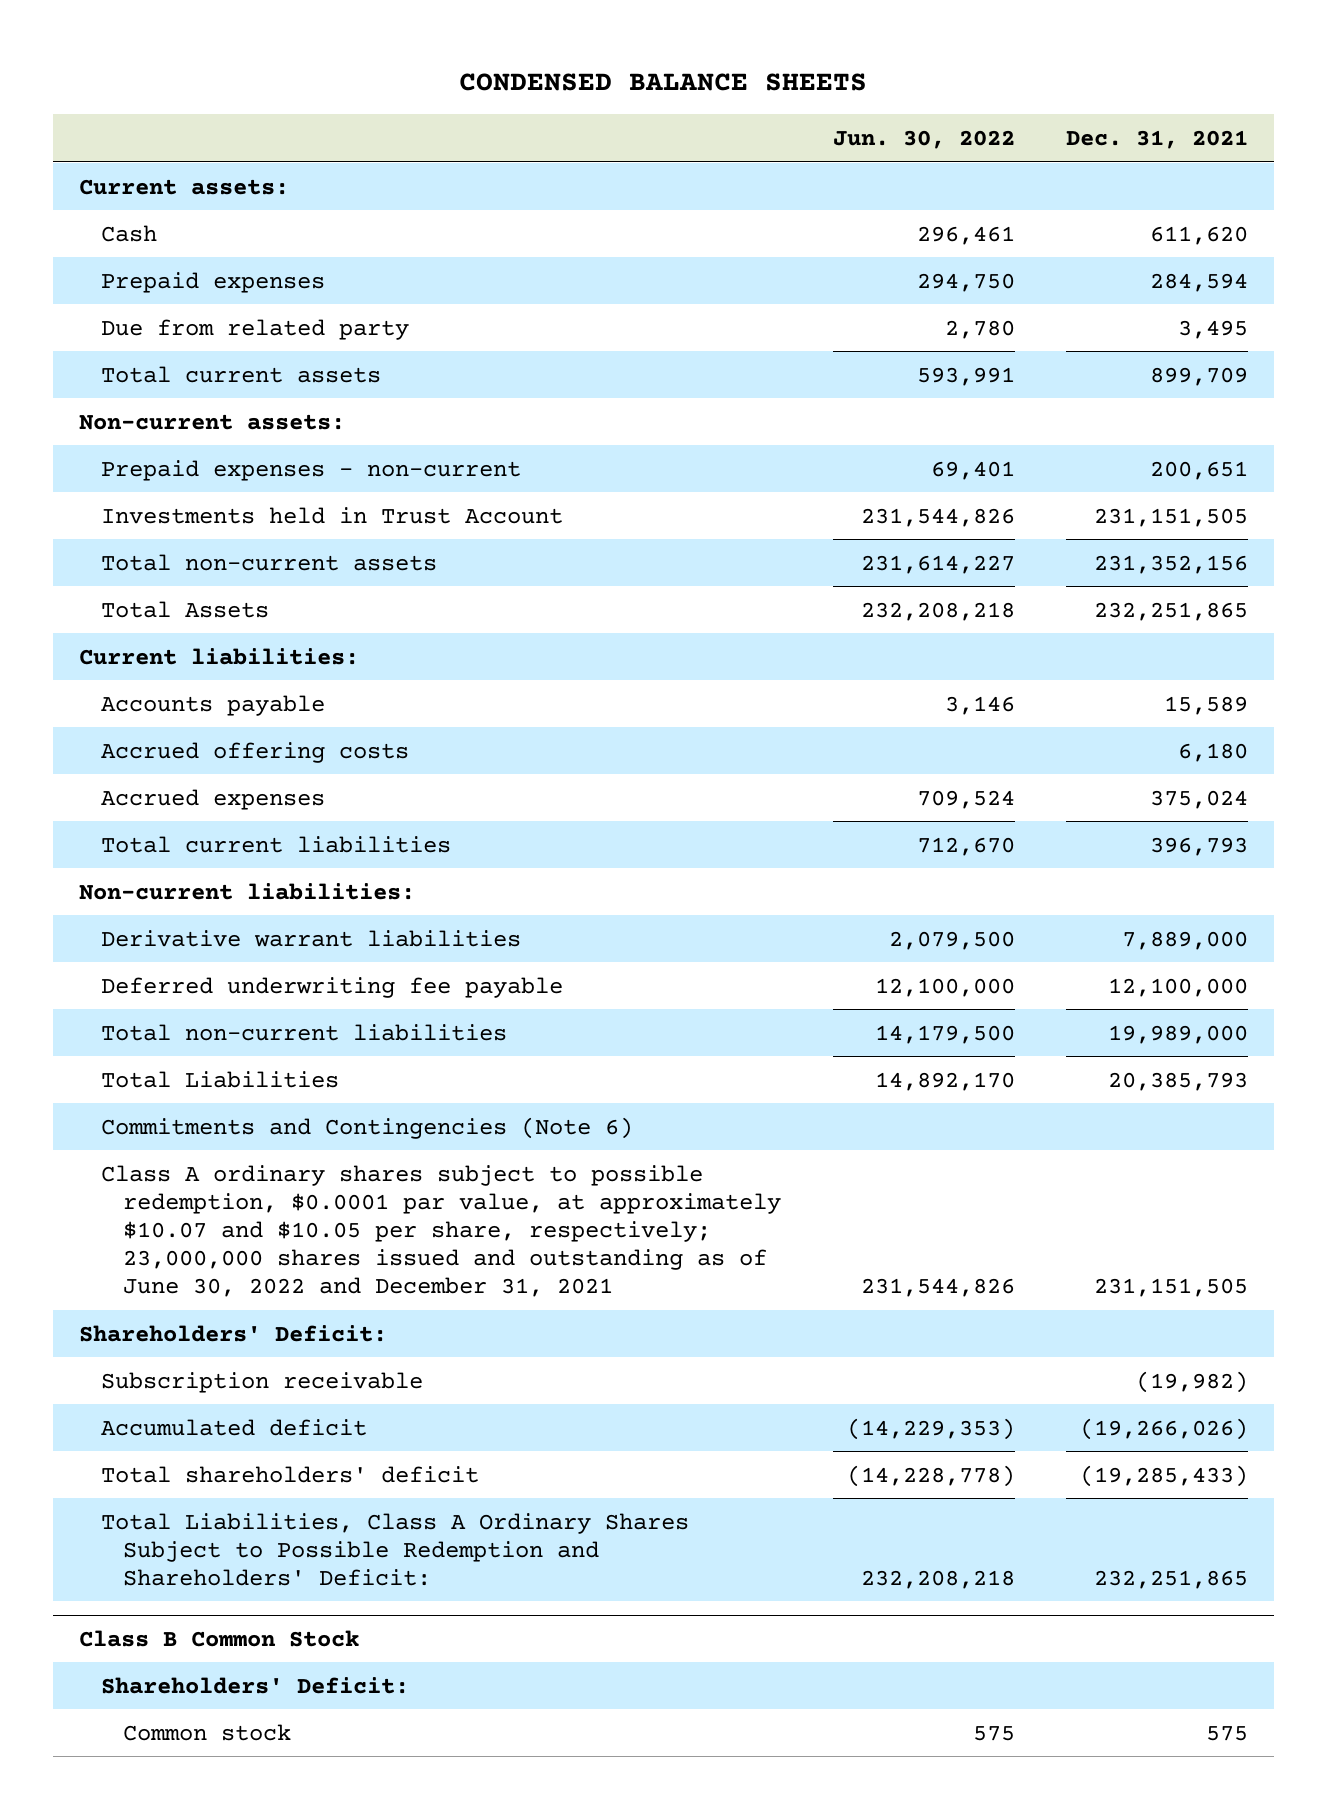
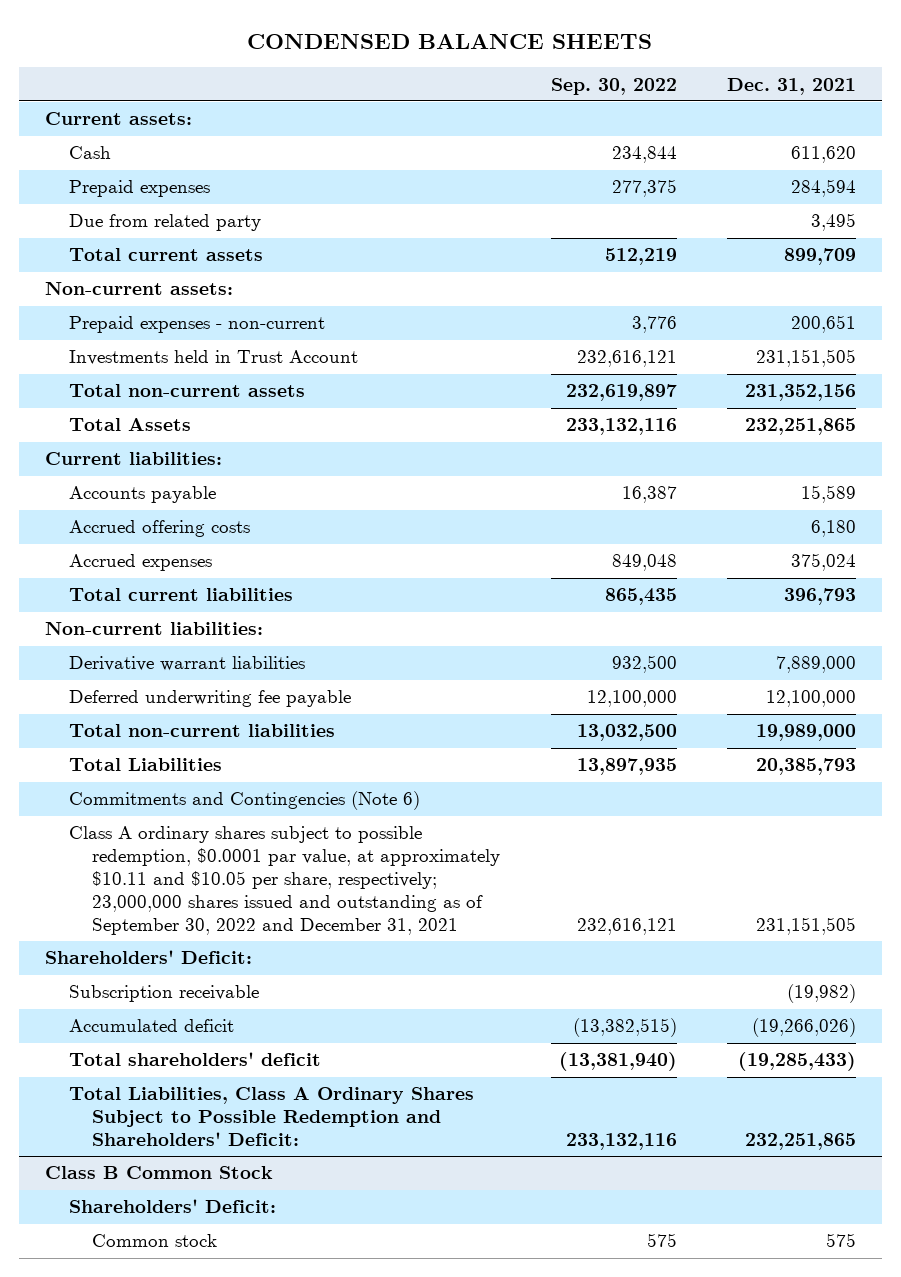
[832,130,1015,150] Jun. 30, 2022 -> none
none -> [550,77,677,95] Sep. 30, 2022
[100,1164,781,1298] Class A ordinary shares subject to possible redemption, $0.0001 par value, at approximately $10.07 and $10.05 per share, respectively; 23,000,000 shares issued and outstanding as of June 30, 2022 and December 31, 2021 -> [68,826,501,936] Class A ordinary shares subject to possible redemption, $0.0001 par value, at approximately $10.11 and $10.05 per share, respectively; 23,000,000 shares issued and outstanding as of September 30, 2022 and December 31, 2021

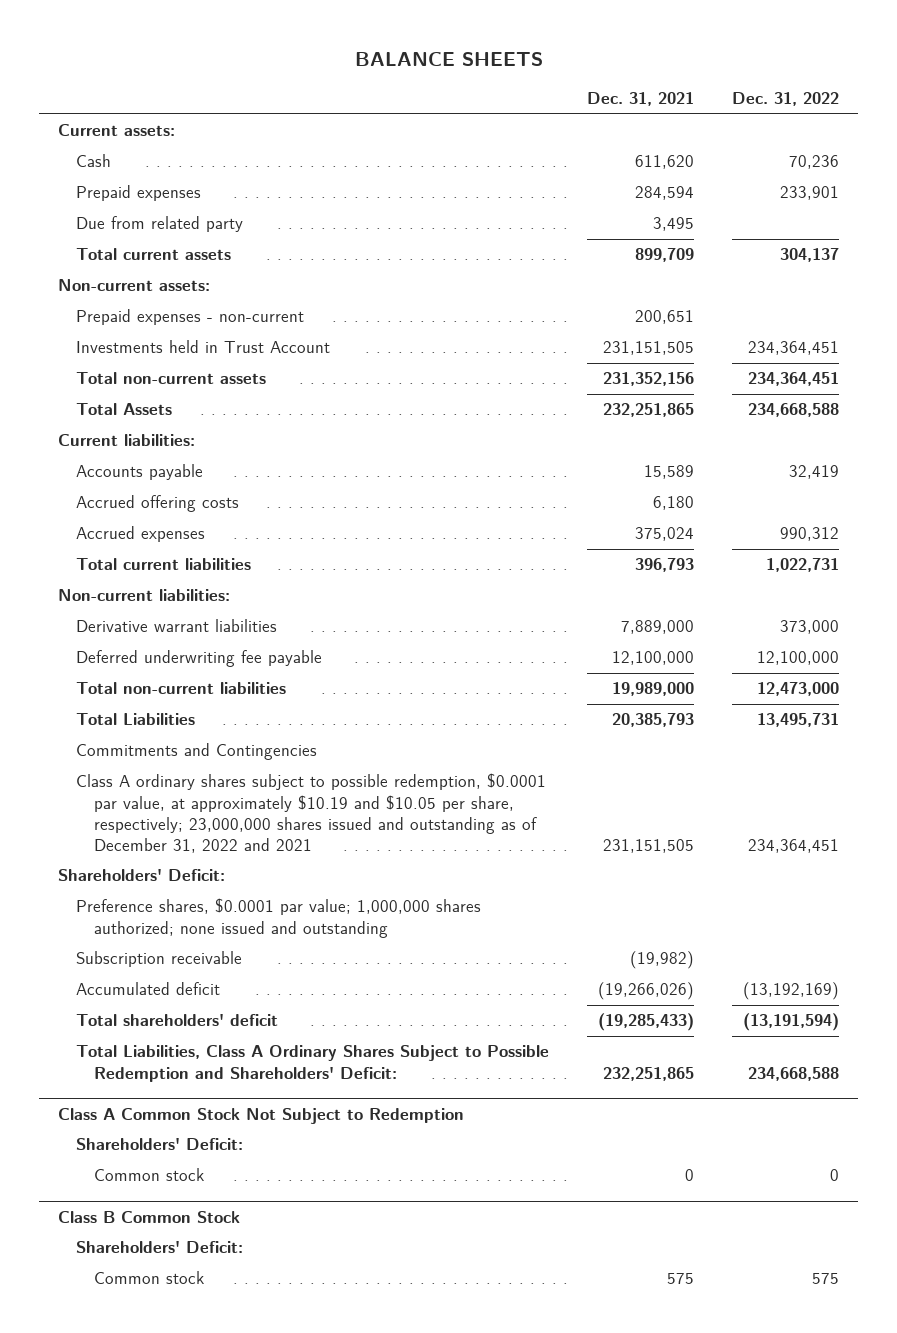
[247,33,653,49] CONDENSED BALANCE SHEETS -> [354,52,543,67] BALANCE SHEETS
[550,77,677,95] Sep. 30, 2022 -> none
none -> [732,92,840,107] Dec. 31, 2022
[68,791,420,811] Commitments and Contingencies (Note 6) -> [76,743,318,761] Commitments and Contingencies
[68,826,501,936] Class A ordinary shares subject to possible redemption, $0.0001 par value, at approximately $10.11 and $10.05 per share, respectively; 23,000,000 shares issued and outstanding as of September 30, 2022 and December 31, 2021 -> [76,773,547,854] Class A ordinary shares subject to possible redemption, $0.0001 par value, at approximately $10.19 and $10.05 per share, respectively; 23,000,000 shares issued and outstanding as of December 31, 2022 and 2021
none -> [76,898,482,938] Preference shares, $0.0001 par value; 1,000,000 shares authorized; none issued and outstanding
none -> [58,1107,465,1124] Class A Common Stock Not Subject to Redemption
none -> [76,1138,244,1151] Shareholders' Deficit:
none -> [93,1168,204,1182] Common stock

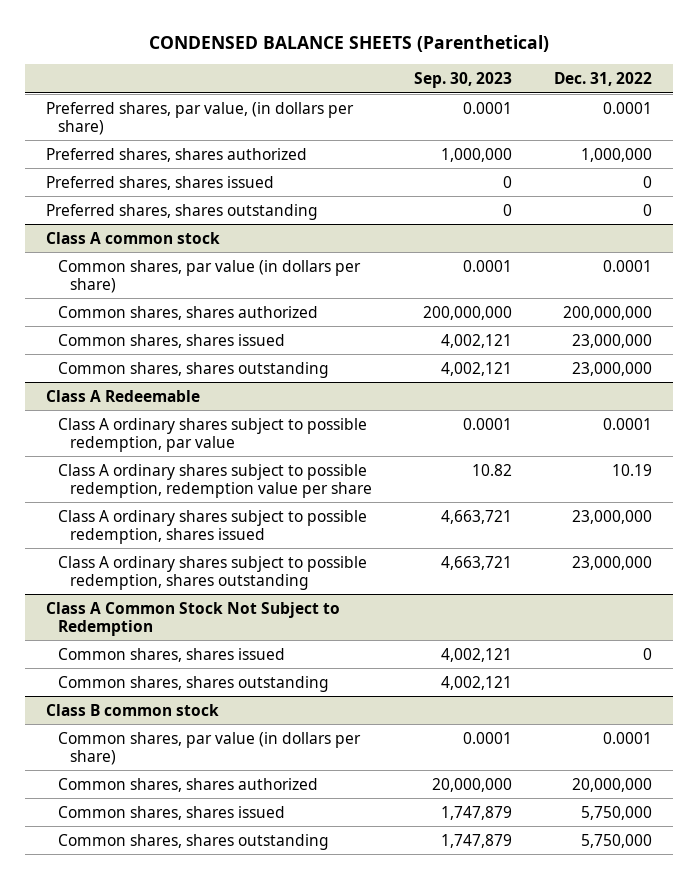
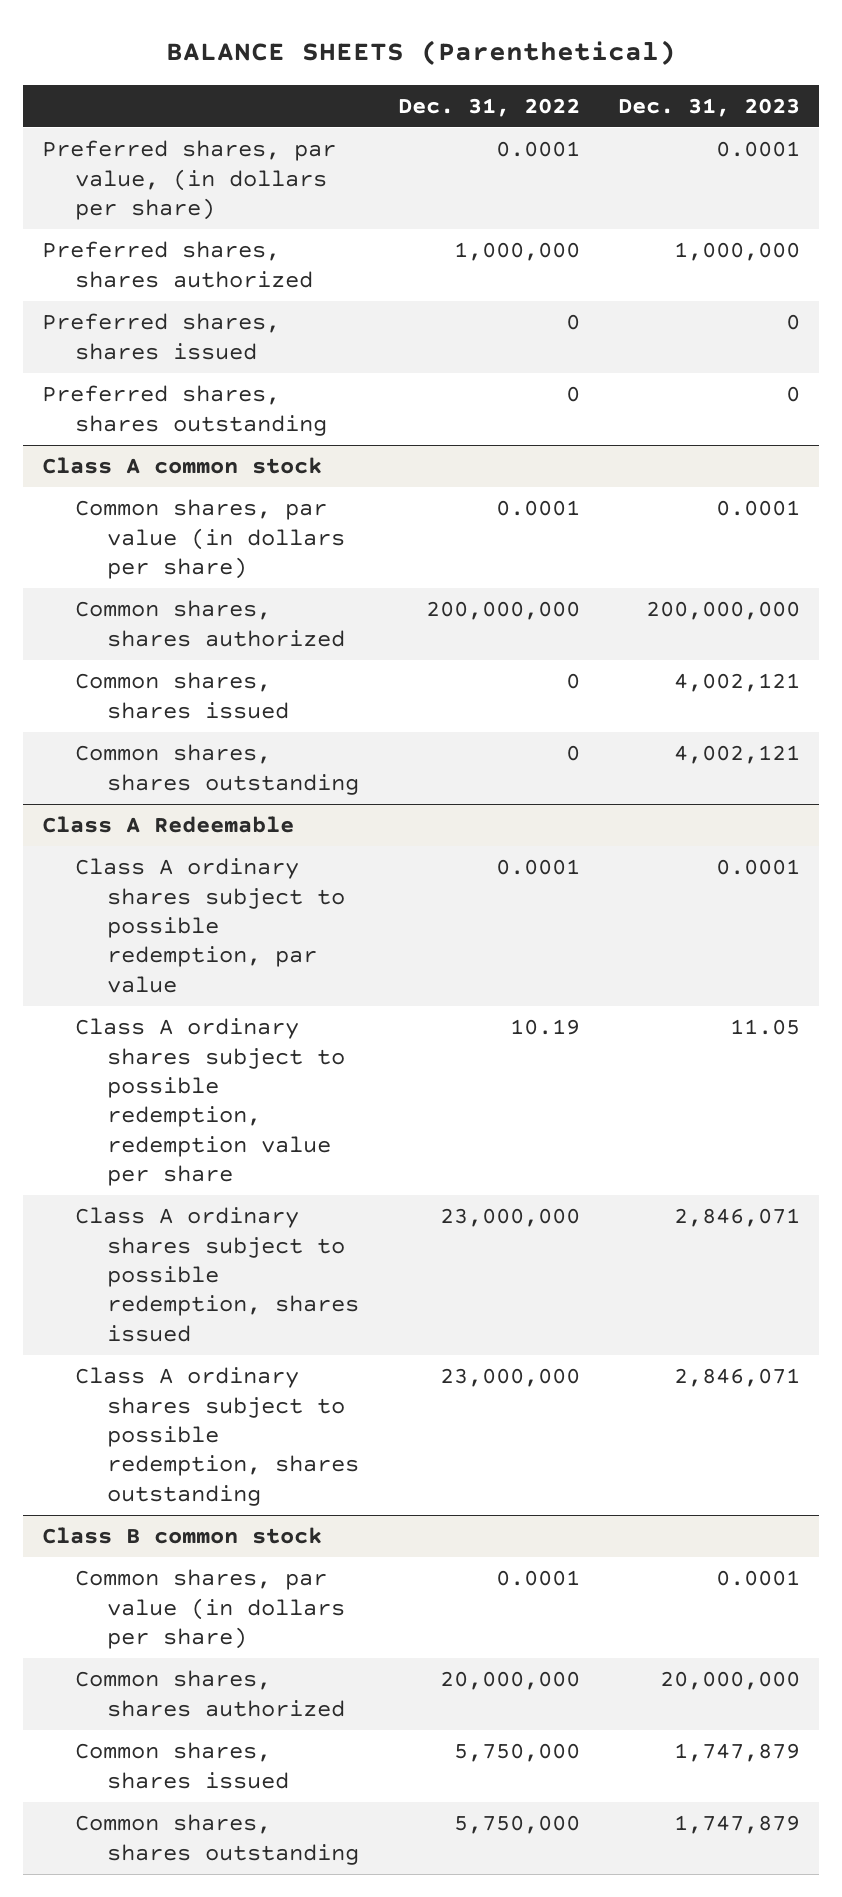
[149,35,550,53] CONDENSED BALANCE SHEETS (Parenthetical) -> [166,40,677,66] BALANCE SHEETS (Parenthetical)
[413,72,512,89] Sep. 30, 2023 -> none
none -> [618,97,801,117] Dec. 31, 2023
[571,333,652,348] 23,000,000 -> [565,673,580,690] 0
[571,361,652,376] 23,000,000 -> [565,745,580,762] 0
[46,601,341,636] Class A Common Stock Not Subject to Redemption -> none
[58,647,286,662] Common shares, shares issued -> none
[58,675,330,692] Common shares, shares outstanding -> none

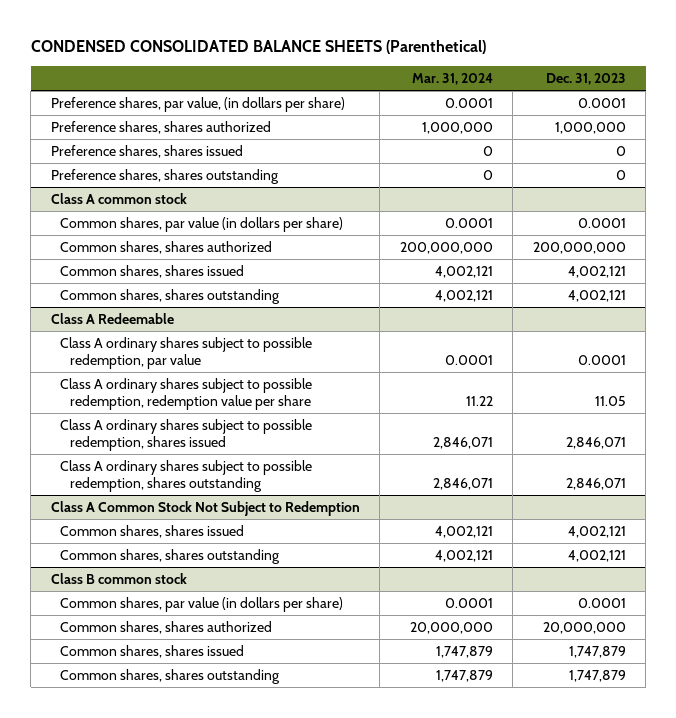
[166,40,677,66] BALANCE SHEETS (Parenthetical) -> [30,40,486,55] CONDENSED CONSOLIDATED BALANCE SHEETS (Parenthetical)
[397,97,580,117] Dec. 31, 2022 -> none
none -> [411,72,493,85] Mar. 31, 2024
[42,140,337,221] Preferred shares, par value, (in dollars per share) -> [50,96,345,112] Preference shares, par value, (in dollars per share)
[42,241,313,288] Preferred shares, shares authorized -> [50,120,271,134] Preference shares, shares authorized
[42,313,281,360] Preferred shares, shares issued -> [50,144,243,158] Preference shares, shares issued
[42,385,327,436] Preferred shares, shares outstanding -> [50,168,279,184] Preference shares, shares outstanding
none -> [50,500,360,516] Class A Common Stock Not Subject to Redemption
none -> [60,524,245,538] Common shares, shares issued
none -> [60,548,281,564] Common shares, shares outstanding

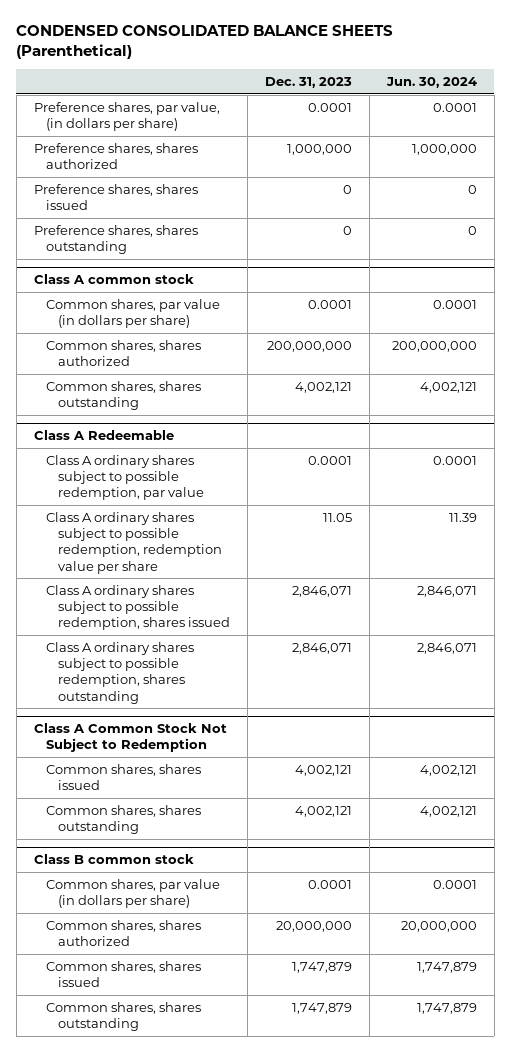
[411,72,493,85] Mar. 31, 2024 -> none
none -> [385,76,477,88] Jun. 30, 2024
[60,264,245,278] Common shares, shares issued -> none

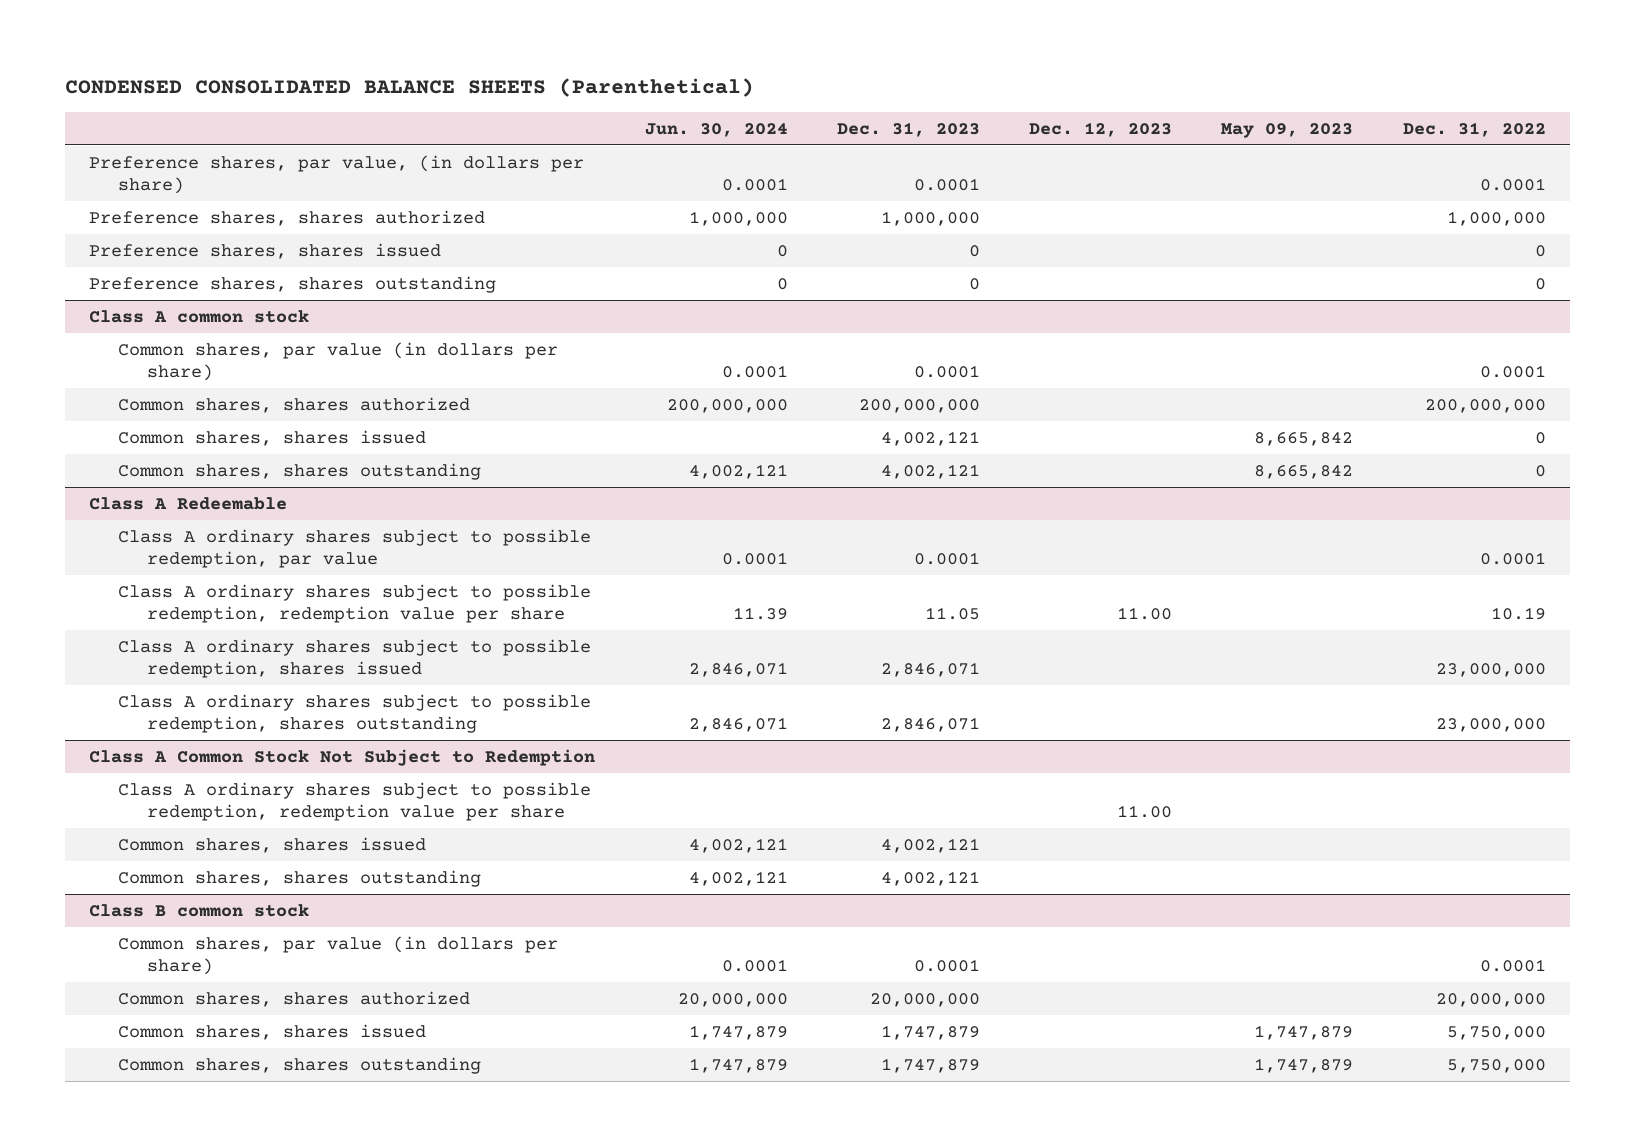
none -> [1029,121,1173,137] Dec. 12, 2023
none -> [1221,122,1354,138] May 09, 2023
none -> [1402,121,1546,137] Dec. 31, 2022
none -> [118,429,427,446] Common shares, shares issued
none -> [118,781,592,822] Class A ordinary shares subject to possible redemption, redemption value per share

